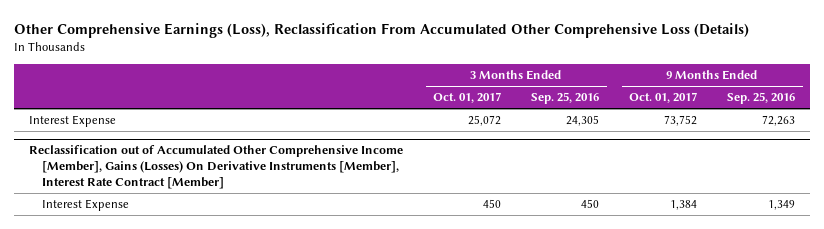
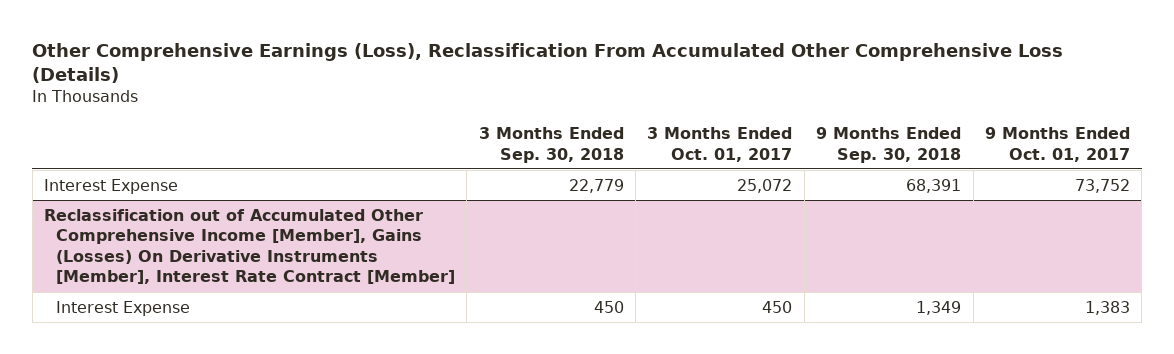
[531,92,600,105] Sep. 25, 2016 -> none
[727,92,796,105] Sep. 25, 2016 -> none
none -> [478,127,624,163] 3 Months Ended Sep. 30, 2018
none -> [816,127,962,163] 9 Months Ended Sep. 30, 2018
[670,200,698,211] 1,384 -> [1084,300,1130,315] 1,383

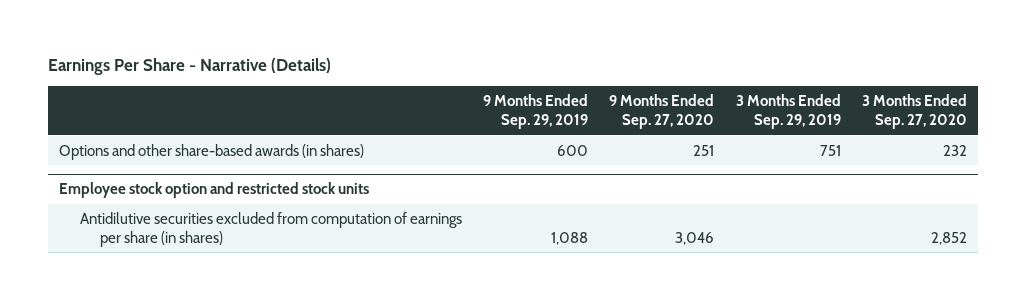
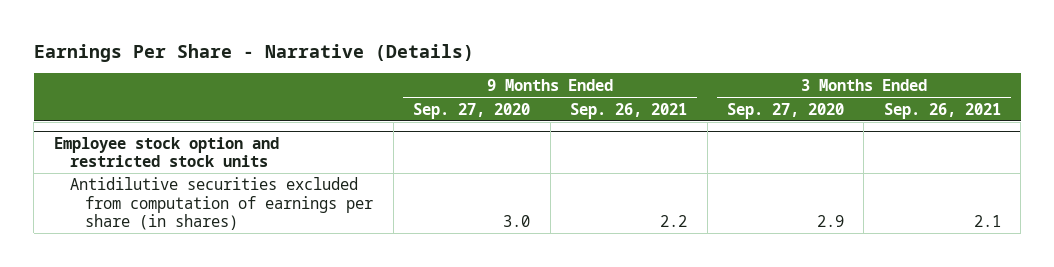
[482,94,588,130] 9 Months Ended Sep. 29, 2019 -> none
[735,94,841,130] 3 Months Ended Sep. 29, 2019 -> none
none -> [570,102,688,119] Sep. 26, 2021
none -> [883,102,1001,119] Sep. 26, 2021
[58,143,364,160] Options and other share-based awards (in shares) -> none
[675,231,715,245] 3,046 -> [503,214,531,227] 3.0
[931,231,968,245] 2,852 -> [816,214,844,227] 2.9

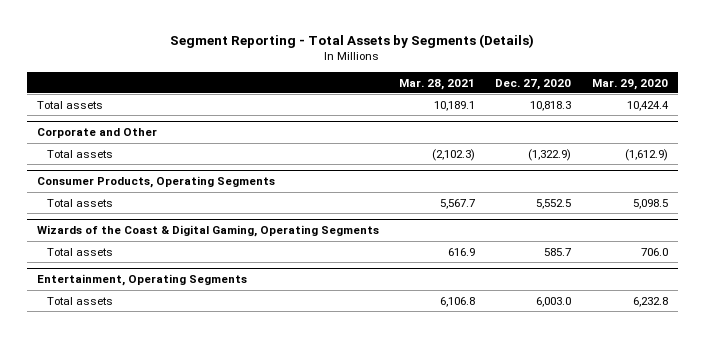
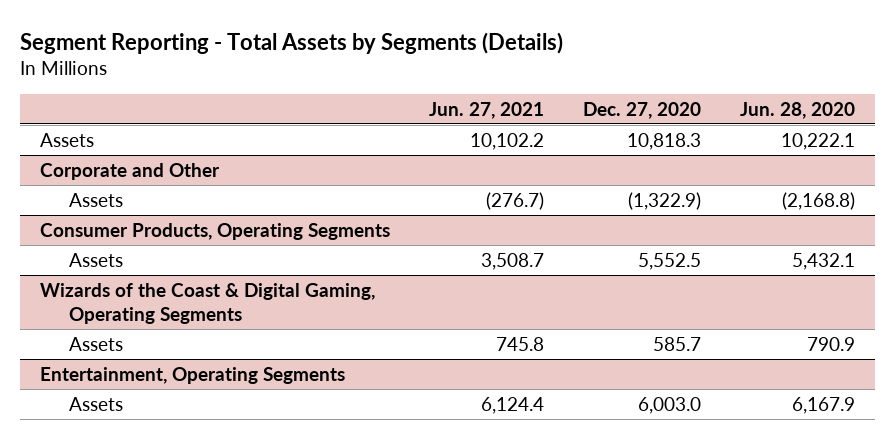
[398,78,475,90] Mar. 28, 2021 -> none
[591,78,668,90] Mar. 29, 2020 -> none
none -> [429,101,545,119] Jun. 27, 2021
none -> [740,101,856,119] Jun. 28, 2020
[36,100,103,109] Total assets -> [40,132,95,147] Assets
[47,149,114,158] Total assets -> [68,192,123,207] Assets
[47,198,114,207] Total assets -> [68,252,123,267] Assets
[47,247,114,256] Total assets -> [68,336,123,351] Assets
[47,296,114,305] Total assets -> [68,396,123,411] Assets

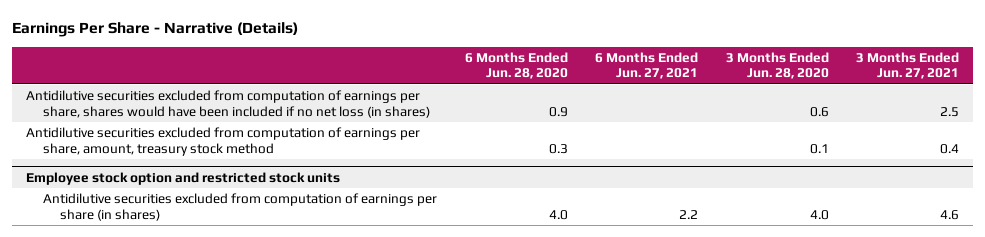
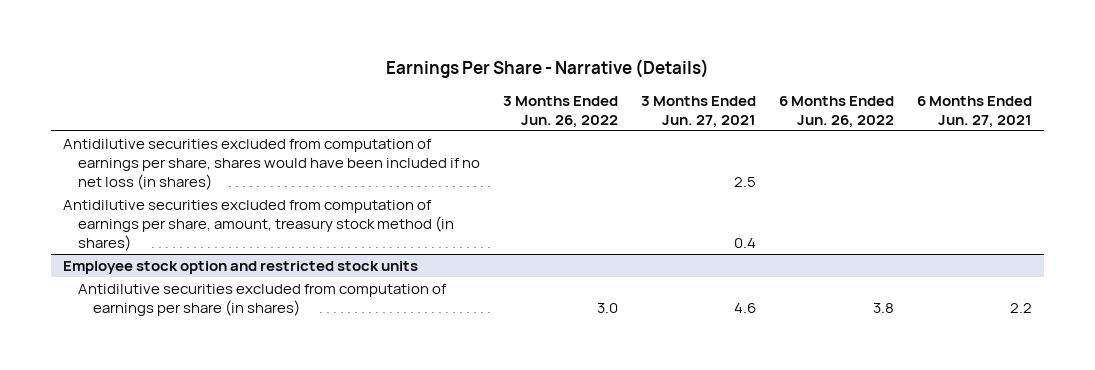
[464,51,568,80] 6 Months Ended Jun. 28, 2020 -> none
[725,51,829,80] 3 Months Ended Jun. 28, 2020 -> none
none -> [502,95,618,128] 3 Months Ended Jun. 26, 2022
none -> [779,95,895,128] 6 Months Ended Jun. 26, 2022
[25,127,420,156] Antidilutive securities excluded from computation of earnings per share, amount, treasury stock method -> [63,199,454,251] Antidilutive securities excluded from computation of earnings per share, amount, treasury stock method (in shares)

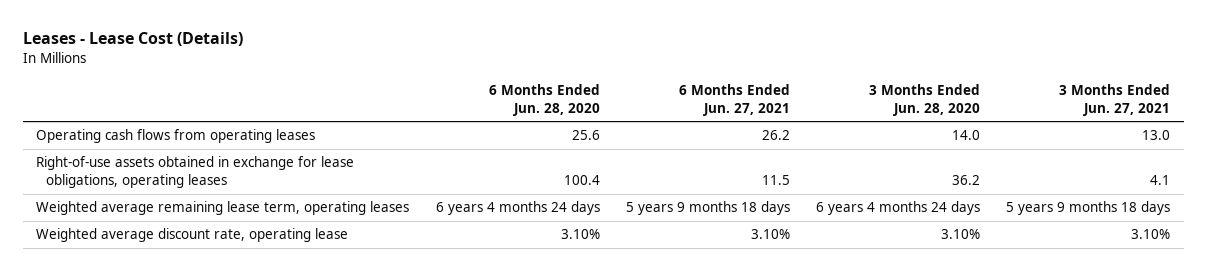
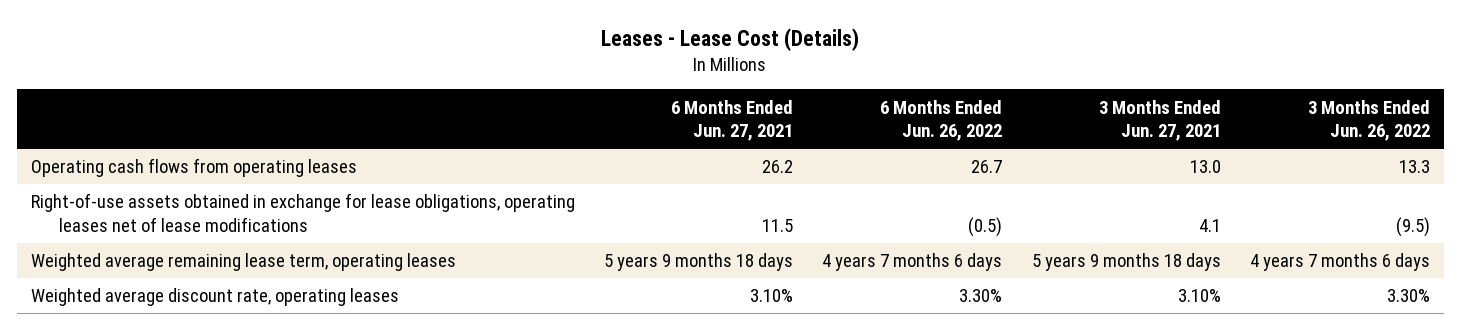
[488,84,600,116] 6 Months Ended Jun. 28, 2020 -> none
[869,84,981,116] 3 Months Ended Jun. 28, 2020 -> none
none -> [880,99,1003,142] 6 Months Ended Jun. 26, 2022
none -> [1307,99,1430,142] 3 Months Ended Jun. 26, 2022
[36,156,355,188] Right-of-use assets obtained in exchange for lease obligations, operating leases -> [31,193,576,233] Right-of-use assets obtained in exchange for lease obligations, operating leases net of lease modifications
[36,228,349,243] Weighted average discount rate, operating lease -> [31,288,400,307] Weighted average discount rate, operating leases

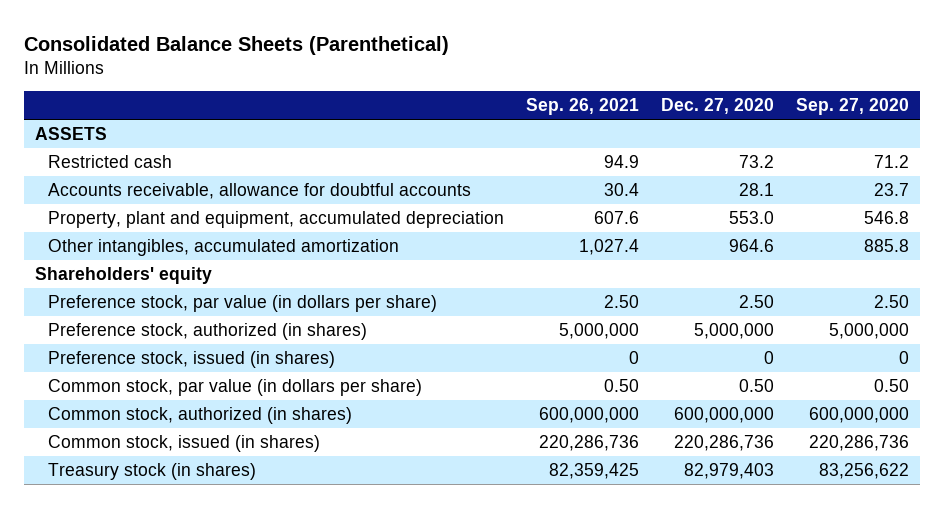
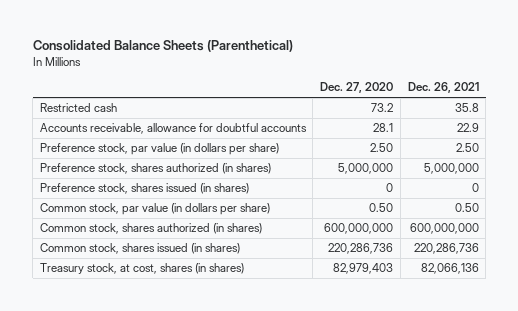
[525,98,639,116] Sep. 26, 2021 -> none
[795,98,909,116] Sep. 27, 2020 -> none
none -> [407,82,479,94] Dec. 26, 2021
[34,126,107,140] ASSETS -> none
[47,210,504,228] Property, plant and equipment, accumulated depreciation -> none
[47,238,399,256] Other intangibles, accumulated amortization -> none
[34,266,212,284] Shareholders' equity -> none
[47,322,367,340] Preference stock, authorized (in shares) -> [39,163,271,175] Preference stock, shares authorized (in shares)
[47,350,335,368] Preference stock, issued (in shares) -> [39,183,249,195] Preference stock, shares issued (in shares)
[47,406,352,424] Common stock, authorized (in shares) -> [39,223,262,235] Common stock, shares authorized (in shares)
[47,434,320,452] Common stock, issued (in shares) -> [39,243,240,255] Common stock, shares issued (in shares)
[47,462,256,480] Treasury stock (in shares) -> [39,263,244,275] Treasury stock, at cost, shares (in shares)

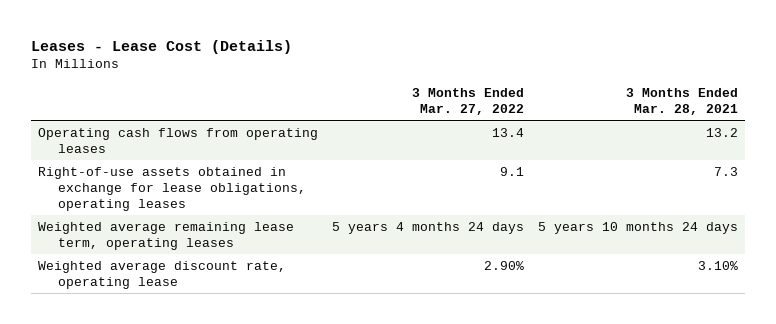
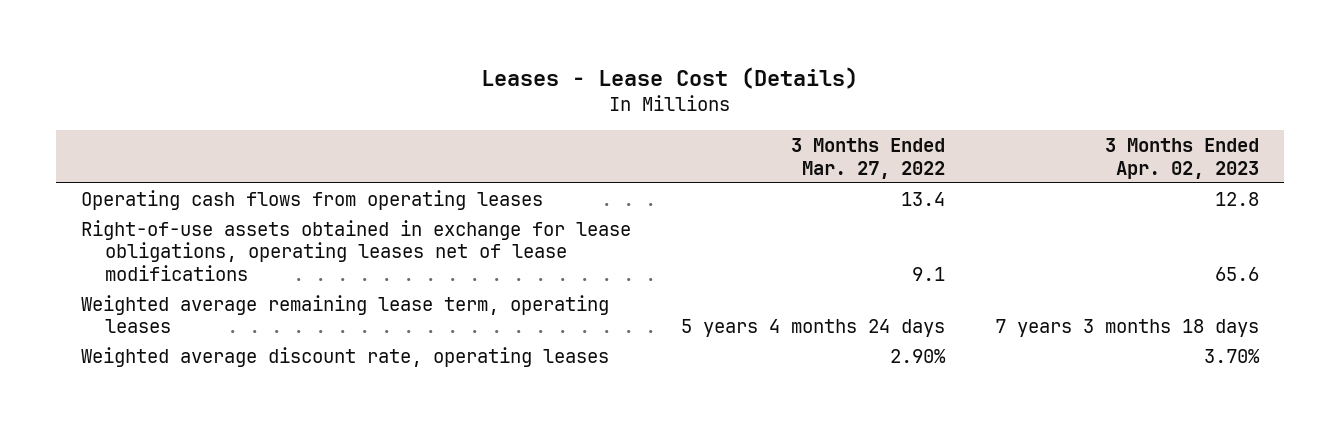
[626,87,739,115] 3 Months Ended Mar. 28, 2021 -> none
none -> [1105,138,1260,179] 3 Months Ended Apr. 02, 2023
[37,166,306,212] Right-of-use assets obtained in exchange for lease obligations, operating leases -> [80,219,631,281] Right-of-use assets obtained in exchange for lease obligations, operating leases net of lease modifications
[37,260,286,289] Weighted average discount rate, operating lease -> [80,346,609,367] Weighted average discount rate, operating leases

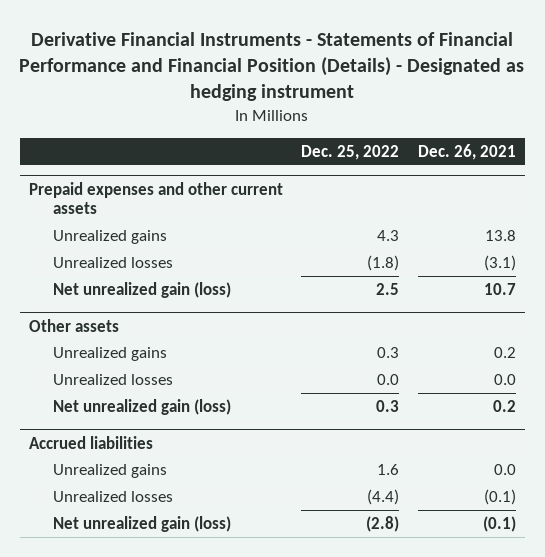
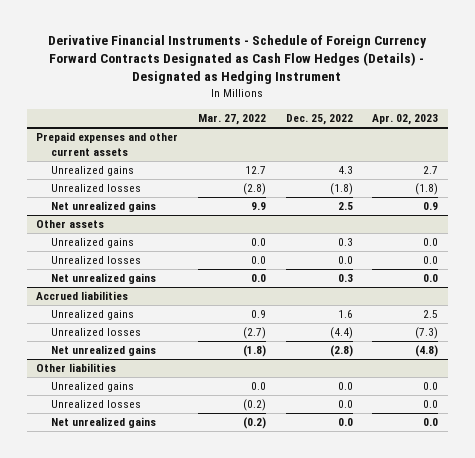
[19,32,525,102] Derivative Financial Instruments - Statements of Financial Performance and Financial Position (Details) - Designated as hedging instrument -> [48,34,428,85] Derivative Financial Instruments - Schedule of Foreign Currency Forward Contracts Designated as Cash Flow Hedges (Details) - Designated as Hedging Instrument
[417,143,516,160] Dec. 26, 2021 -> none
none -> [198,114,267,126] Mar. 27, 2022
none -> [372,114,439,126] Apr. 02, 2023
[53,281,232,298] Net unrealized gain (loss) -> [50,201,156,213] Net unrealized gains
[53,398,232,415] Net unrealized gain (loss) -> [50,273,156,285] Net unrealized gains
[53,515,232,532] Net unrealized gain (loss) -> [50,345,156,357] Net unrealized gains
none -> [36,363,117,373] Other liabilities
none -> [50,382,134,393] Unrealized gains
none -> [50,400,141,409] Unrealized losses
none -> [50,417,156,429] Net unrealized gains

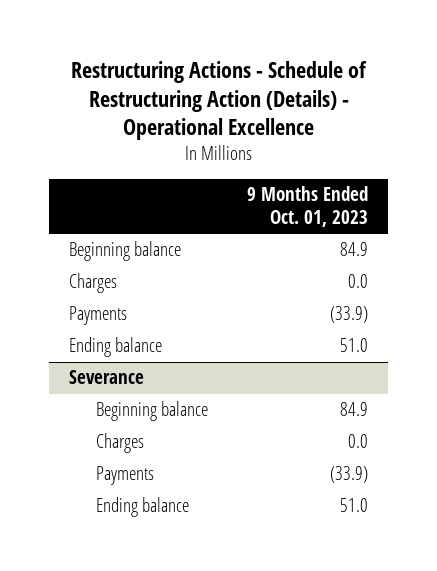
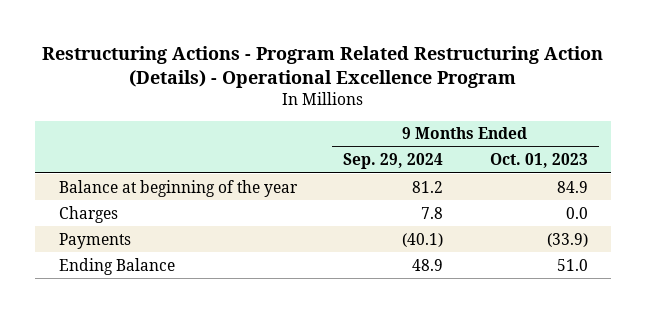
[70,61,367,141] Restructuring Actions - Schedule of Restructuring Action (Details) - Operational Excellence -> [42,45,604,88] Restructuring Actions - Program Related Restructuring Action (Details) - Operational Excellence Program
none -> [343,153,444,170] Sep. 29, 2024
[69,273,118,294] Charges -> none
[69,306,128,326] Payments -> none
[69,337,163,358] Ending balance -> none
[69,370,145,385] Severance -> none
[95,401,208,422] Beginning balance -> none
[69,241,182,262] Beginning balance -> [58,179,298,197] Balance at beginning of the year
[95,497,189,518] Ending balance -> [58,257,175,275] Ending Balance

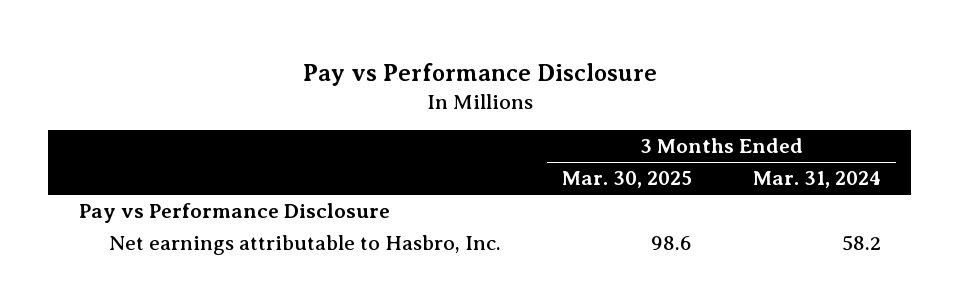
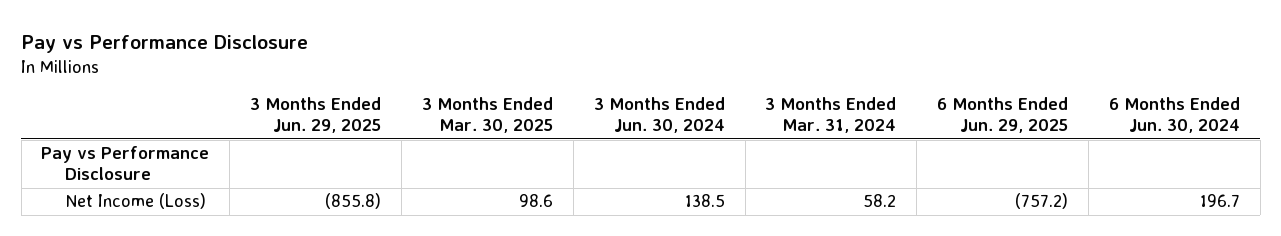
none -> [250,97,382,134] 3 Months Ended Jun. 29, 2025
none -> [593,97,725,134] 3 Months Ended Jun. 30, 2024
none -> [937,97,1069,134] 6 Months Ended Jun. 29, 2025
none -> [1108,97,1240,134] 6 Months Ended Jun. 30, 2024
[109,235,502,256] Net earnings attributable to Hasbro, Inc. -> [65,193,207,210] Net Income (Loss)

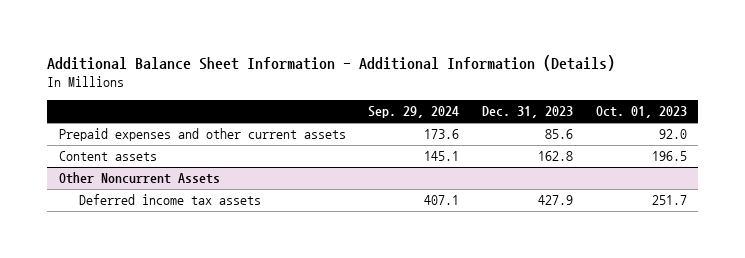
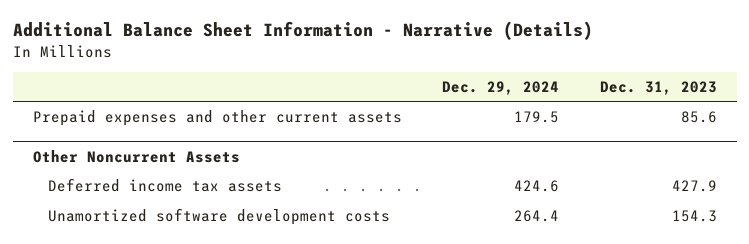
[47,55,616,72] Additional Balance Sheet Information - Additional Information (Details) -> [12,21,593,41] Additional Balance Sheet Information - Narrative (Details)
[368,106,460,119] Sep. 29, 2024 -> none
[595,106,687,119] Oct. 01, 2023 -> none
none -> [442,80,560,95] Dec. 29, 2024
[58,151,157,162] Content assets -> none
none -> [47,208,390,226] Unamortized software development costs

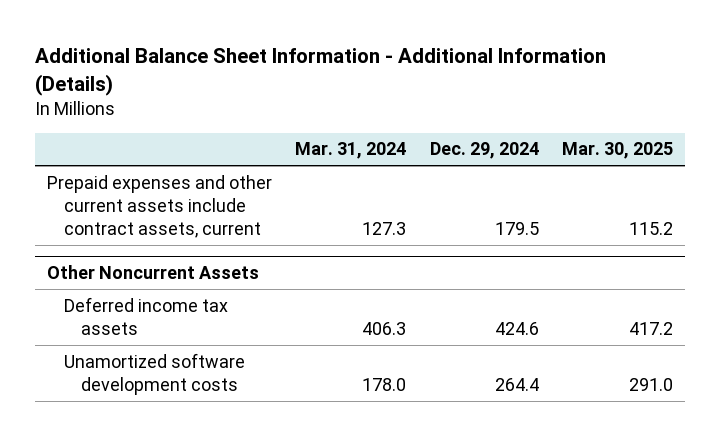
[12,21,593,41] Additional Balance Sheet Information - Narrative (Details) -> [34,47,606,96] Additional Balance Sheet Information - Additional Information (Details)
[599,80,717,95] Dec. 31, 2023 -> none
none -> [295,142,407,160] Mar. 31, 2024
none -> [562,142,674,160] Mar. 30, 2025
[32,110,402,127] Prepaid expenses and other current assets -> [46,174,272,239] Prepaid expenses and other current assets include contract assets, current

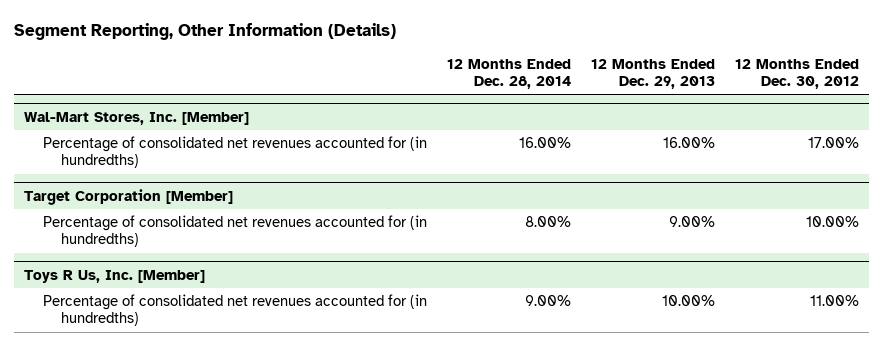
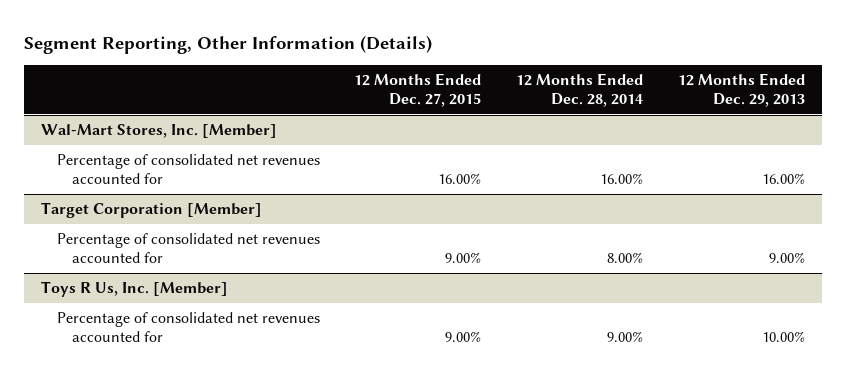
[735,58,860,89] 12 Months Ended Dec. 30, 2012 -> none
none -> [354,72,482,108] 12 Months Ended Dec. 27, 2015
[42,136,427,169] Percentage of consolidated net revenues accounted for (in hundredths) -> [56,154,320,185] Percentage of consolidated net revenues accounted for
[42,215,427,248] Percentage of consolidated net revenues accounted for (in hundredths) -> [56,233,320,264] Percentage of consolidated net revenues accounted for
[42,294,427,327] Percentage of consolidated net revenues accounted for (in hundredths) -> [56,312,320,343] Percentage of consolidated net revenues accounted for

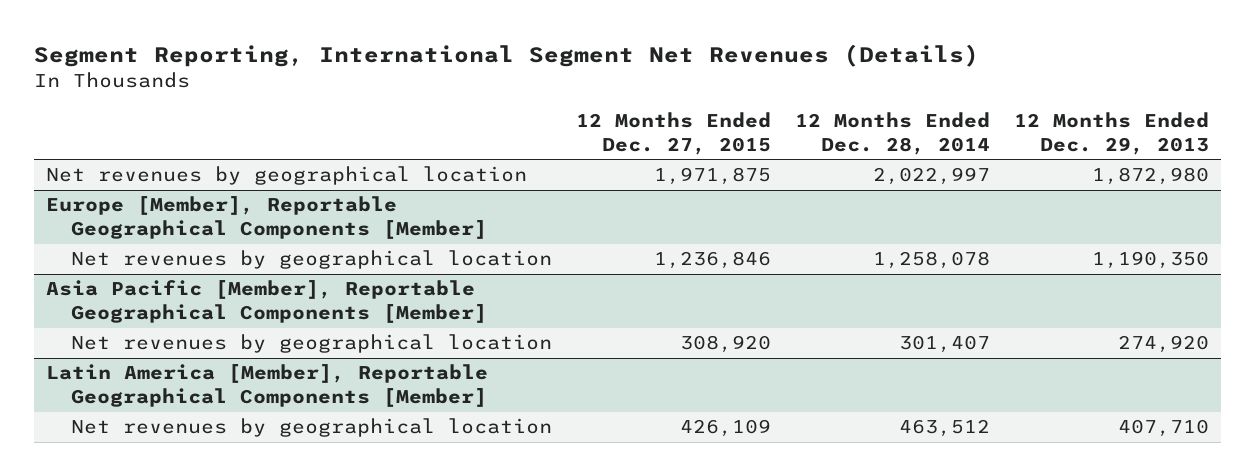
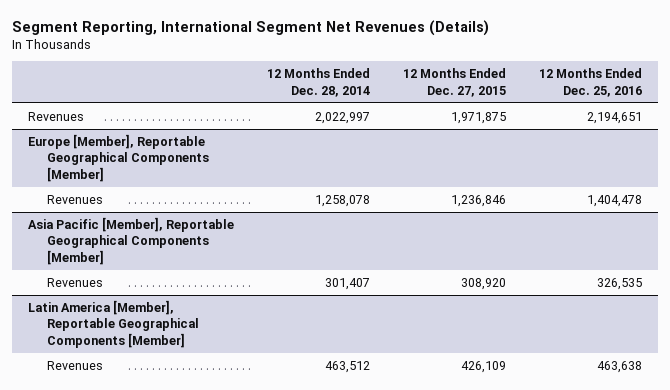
[1014,112,1210,155] 12 Months Ended Dec. 29, 2013 -> none
none -> [538,68,642,97] 12 Months Ended Dec. 25, 2016
[45,166,527,186] Net revenues by geographical location -> [28,112,85,122] Revenues
[70,250,552,270] Net revenues by geographical location -> [47,195,104,205] Revenues
[70,334,552,354] Net revenues by geographical location -> [47,278,104,288] Revenues
[70,418,552,438] Net revenues by geographical location -> [47,361,104,371] Revenues

